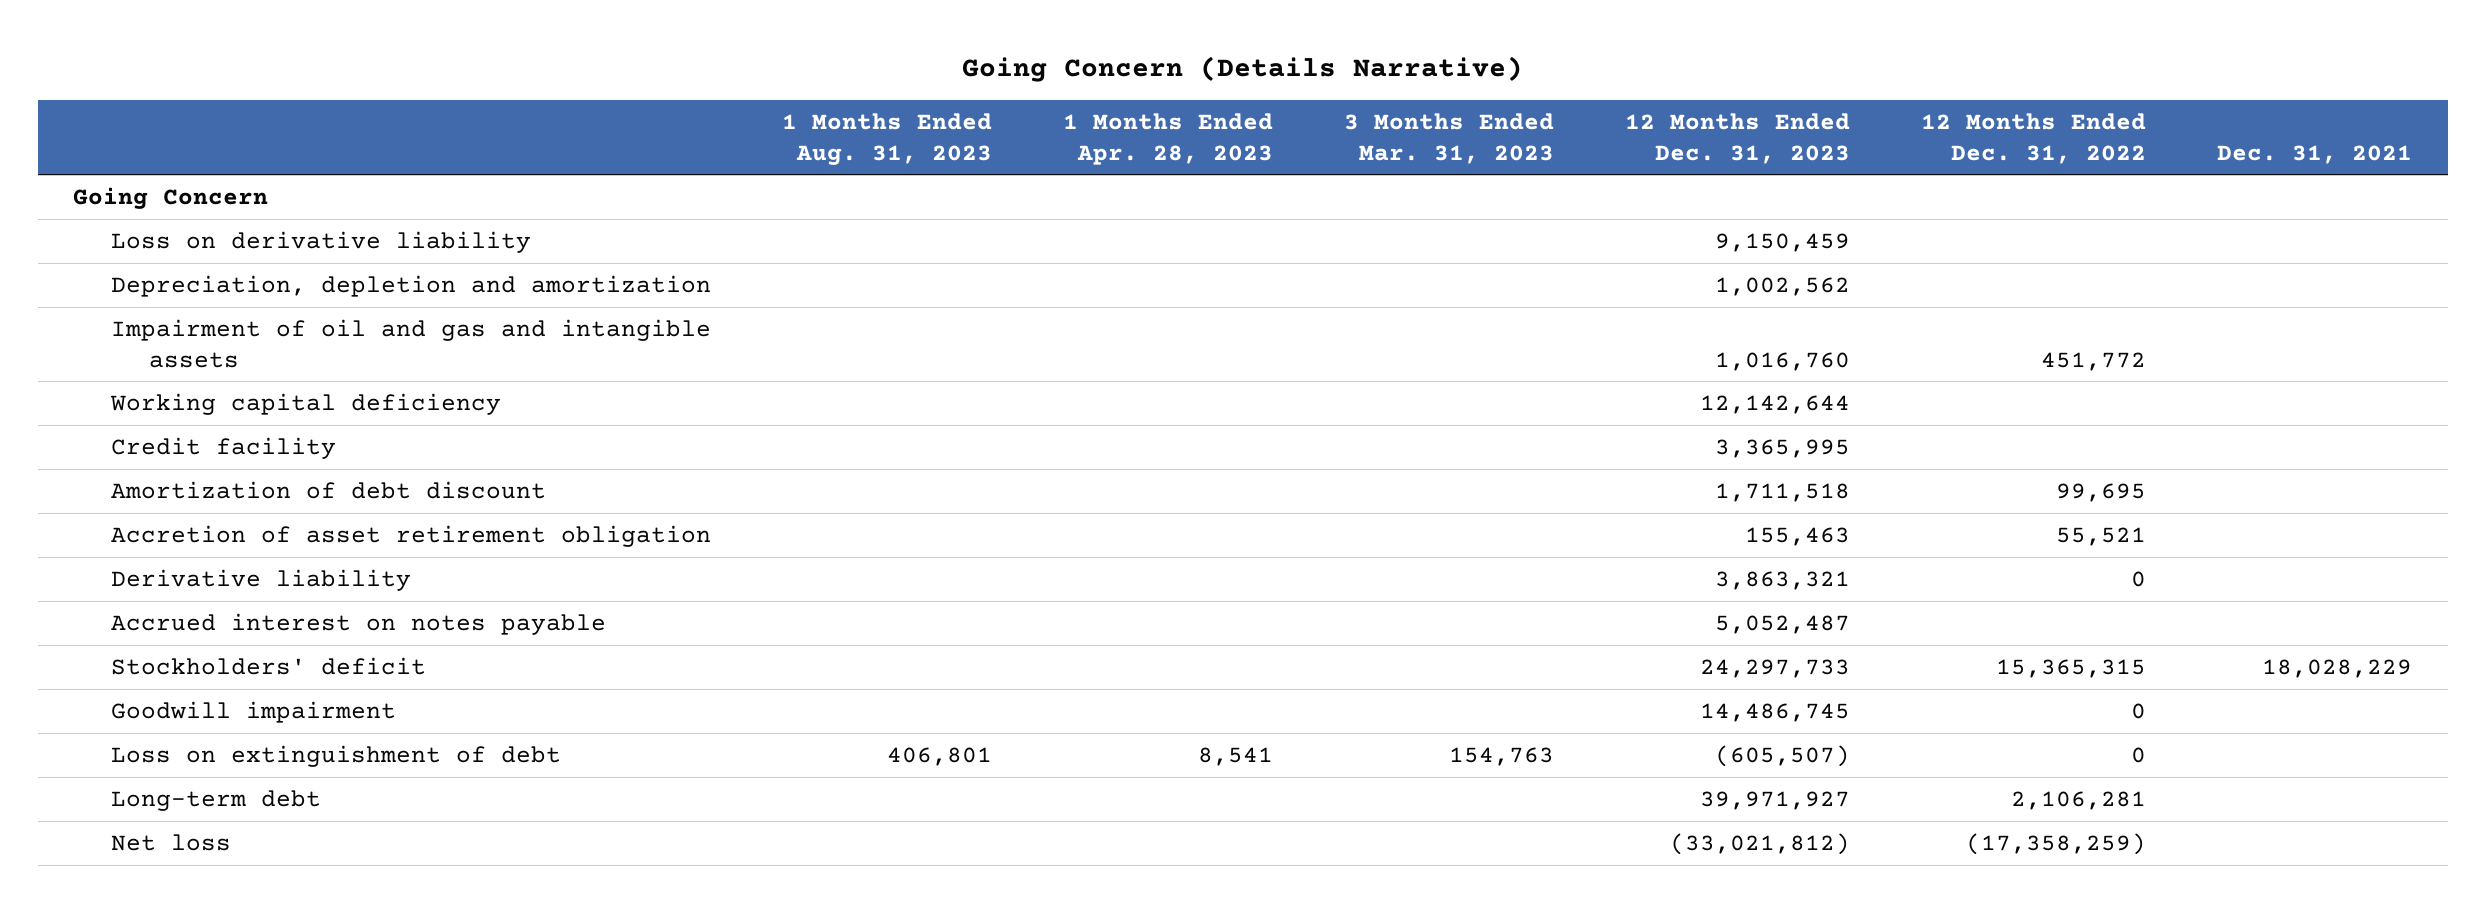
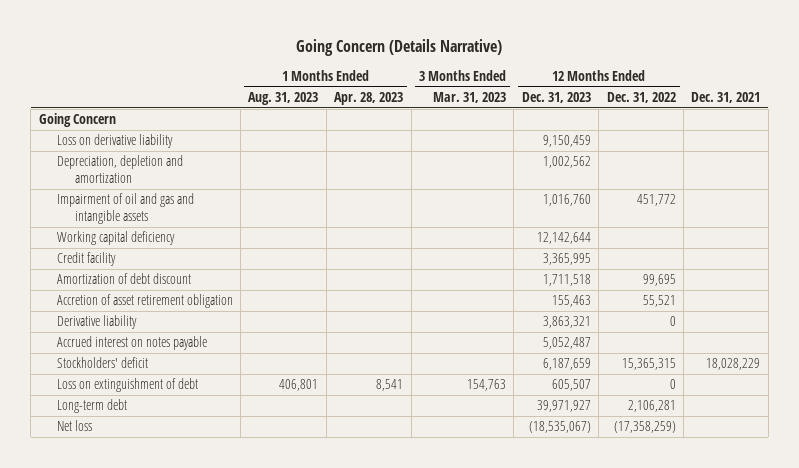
[111,700,397,723] Goodwill impairment -> none
[1700,658,1851,678] 24,297,733 -> [542,358,591,371] 6,187,659
[1715,744,1851,767] (605,507) -> [551,379,591,392] 605,507
[1670,832,1851,855] (33,021,812) -> [528,421,591,434] (18,535,067)

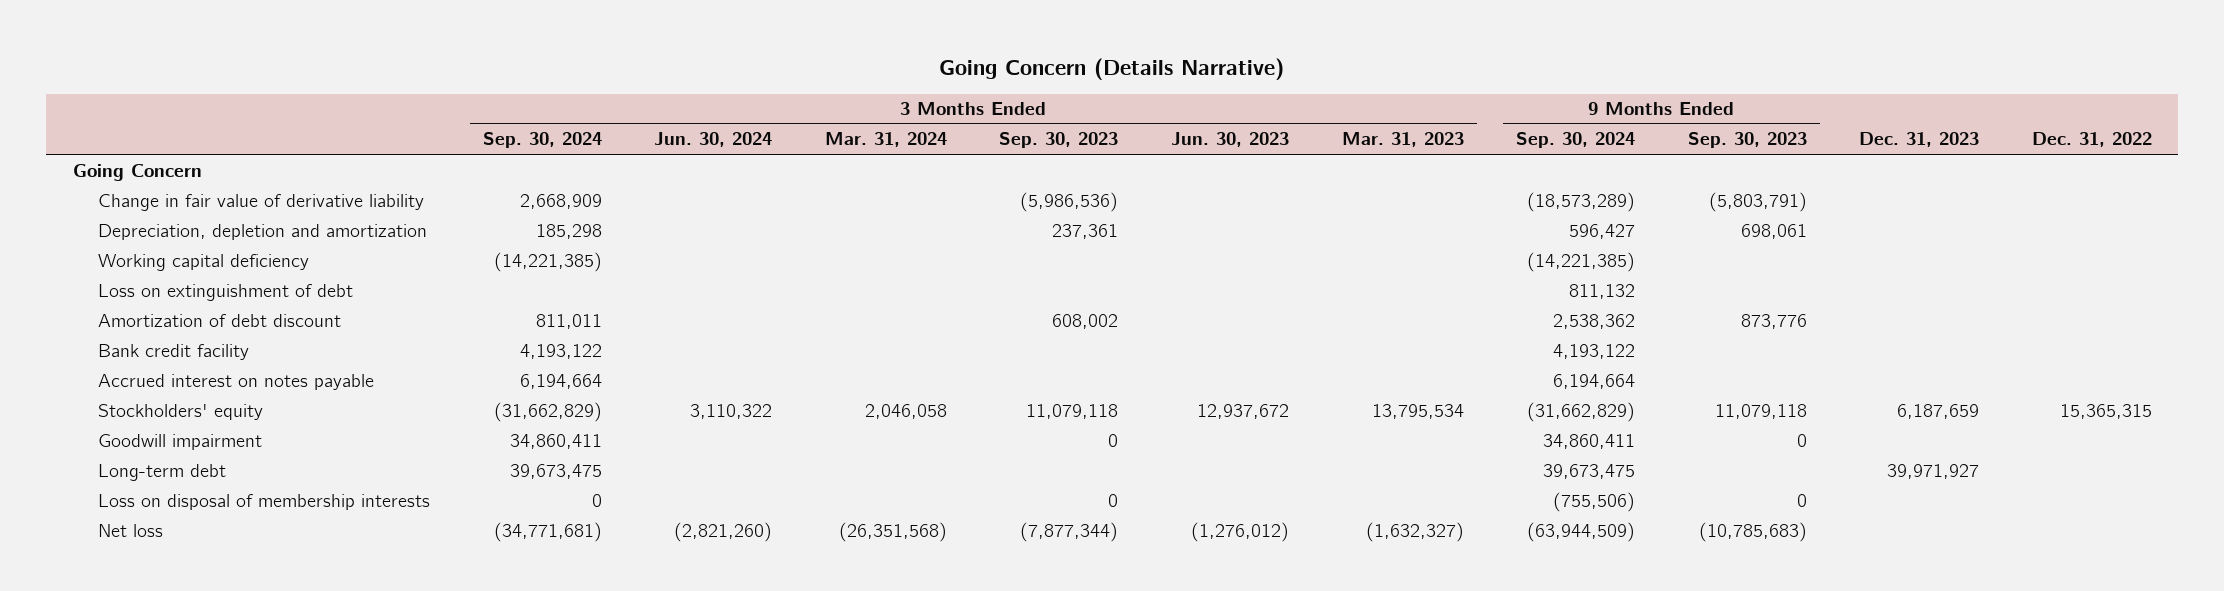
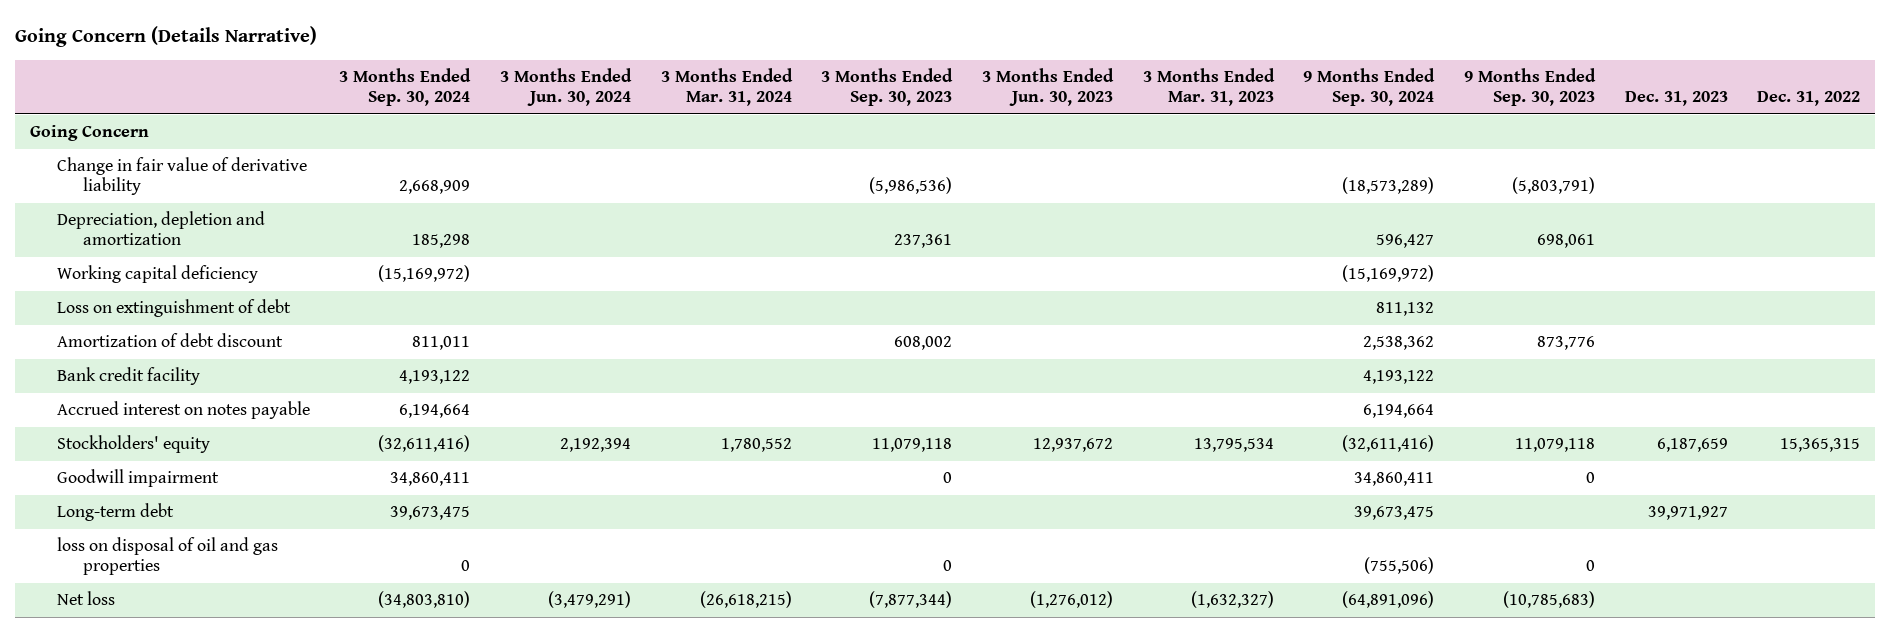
[493,251,602,272] (14,221,385) -> [378,265,471,283] (15,169,972)
[1527,251,1636,272] (14,221,385) -> [1342,265,1435,283] (15,169,972)
[493,401,602,422] (31,662,829) -> [378,435,471,453] (32,611,416)
[690,403,773,419] 3,110,322 -> [559,438,631,453] 2,192,394
[864,403,947,419] 2,046,058 -> [720,438,792,453] 1,780,552
[1527,401,1636,422] (31,662,829) -> [1342,435,1435,453] (32,611,416)
[98,493,431,510] Loss on disposal of membership interests -> [56,537,278,576] loss on disposal of oil and gas properties
[493,521,602,542] (34,771,681) -> [378,591,471,609] (34,803,810)
[674,521,773,542] (2,821,260) -> [547,591,631,609] (3,479,291)
[838,521,947,542] (26,351,568) -> [699,591,792,609] (26,618,215)
[1527,521,1636,542] (63,944,509) -> [1342,591,1435,609] (64,891,096)

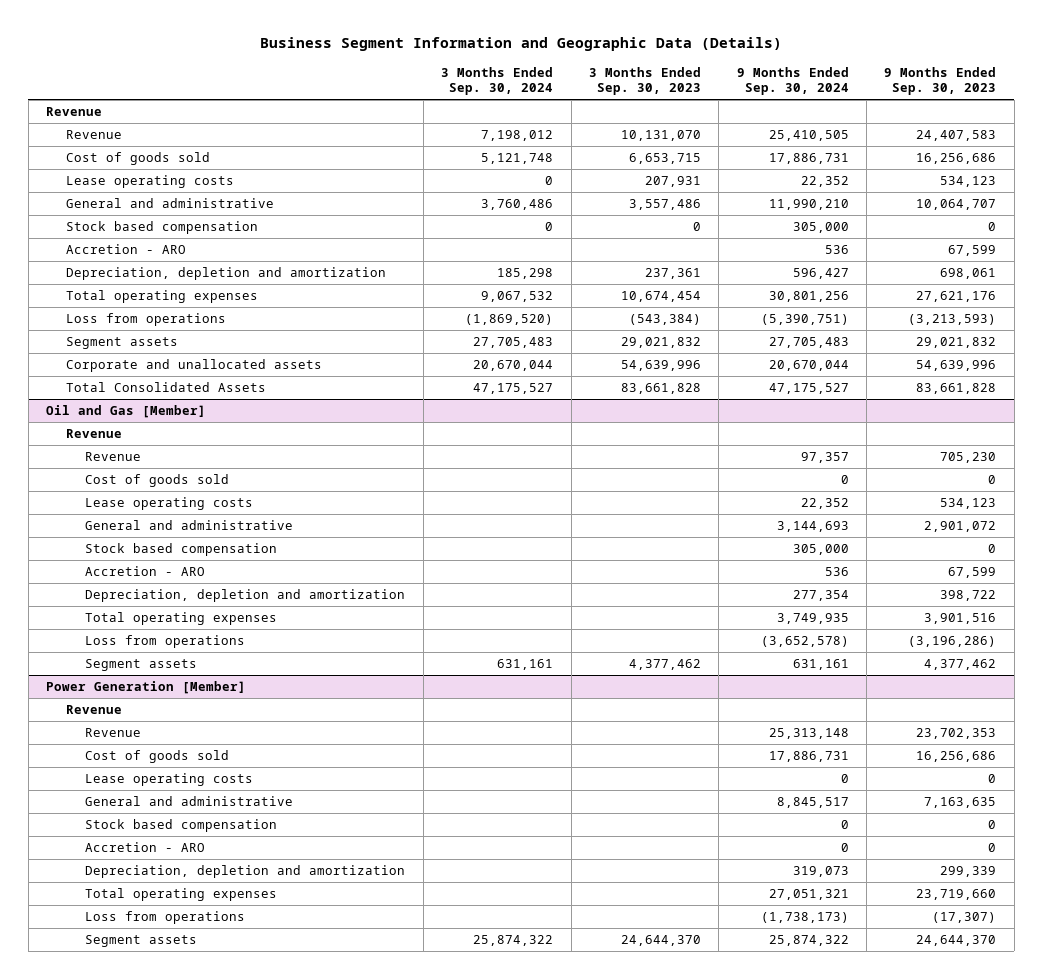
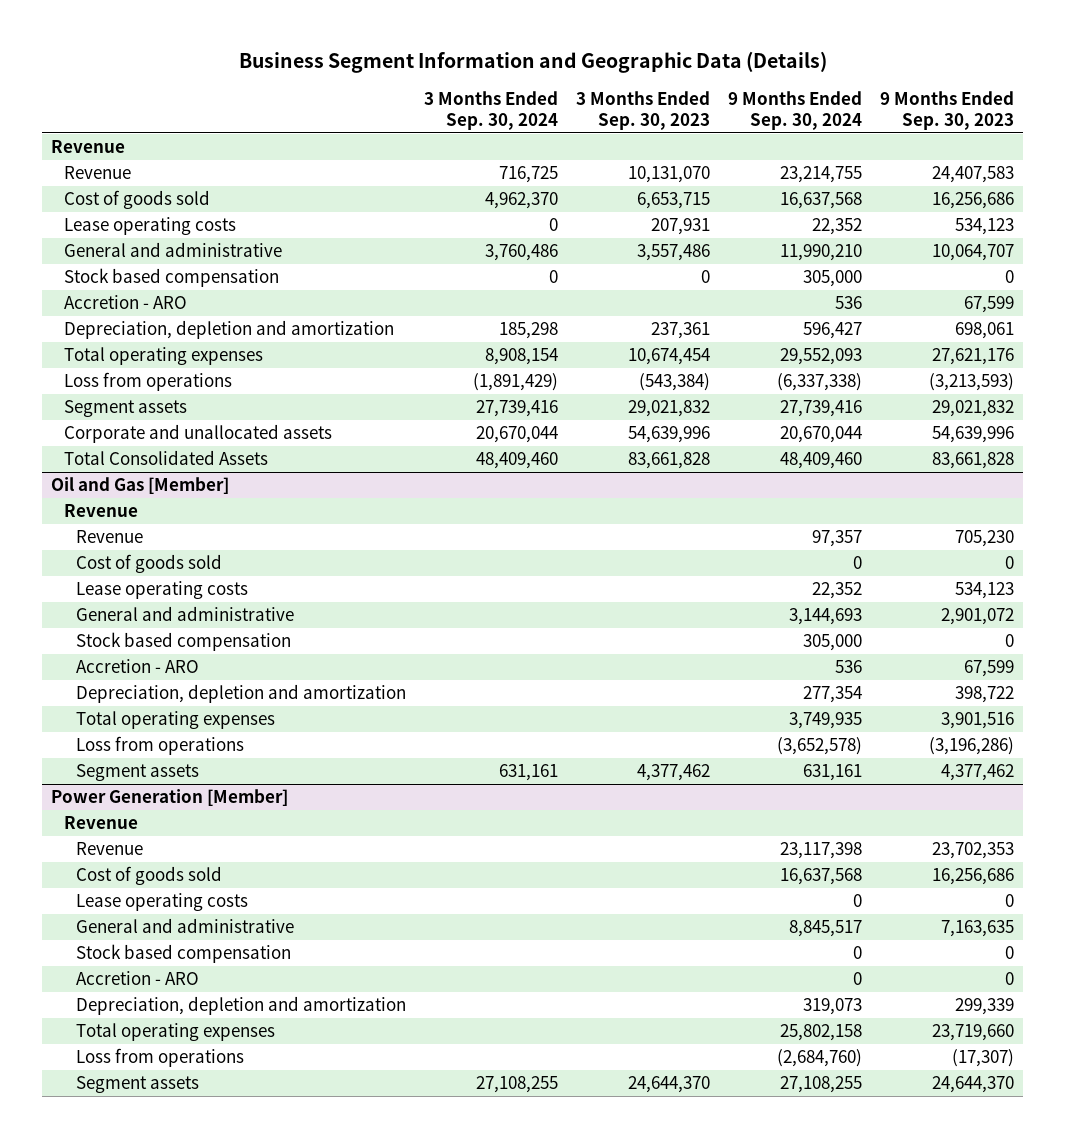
[481,130,554,142] 7,198,012 -> [499,166,559,184] 716,725
[768,130,849,142] 25,410,505 -> [780,166,863,184] 23,214,755
[481,153,554,165] 5,121,748 -> [485,192,559,210] 4,962,370
[768,153,849,165] 17,886,731 -> [780,192,863,210] 16,637,568
[481,291,554,303] 9,067,532 -> [485,348,559,366] 8,908,154
[768,291,849,303] 30,801,256 -> [780,348,863,366] 29,552,093
[465,314,554,326] (1,869,520) -> [473,373,559,392] (1,891,429)
[760,314,849,326] (5,390,751) -> [777,373,863,392] (6,337,338)
[473,337,554,349] 27,705,483 -> [476,400,559,418] 27,739,416
[768,337,849,349] 27,705,483 -> [780,400,863,418] 27,739,416
[473,383,554,395] 47,175,527 -> [476,452,559,470] 48,409,460
[768,383,849,395] 47,175,527 -> [780,452,863,470] 48,409,460
[768,728,849,740] 25,313,148 -> [780,842,863,860] 23,117,398
[768,751,849,763] 17,886,731 -> [780,868,863,886] 16,637,568
[768,889,849,901] 27,051,321 -> [780,1024,863,1042] 25,802,158
[760,912,849,924] (1,738,173) -> [777,1049,863,1068] (2,684,760)
[473,935,554,947] 25,874,322 -> [476,1076,559,1094] 27,108,255
[768,935,849,947] 25,874,322 -> [780,1076,863,1094] 27,108,255

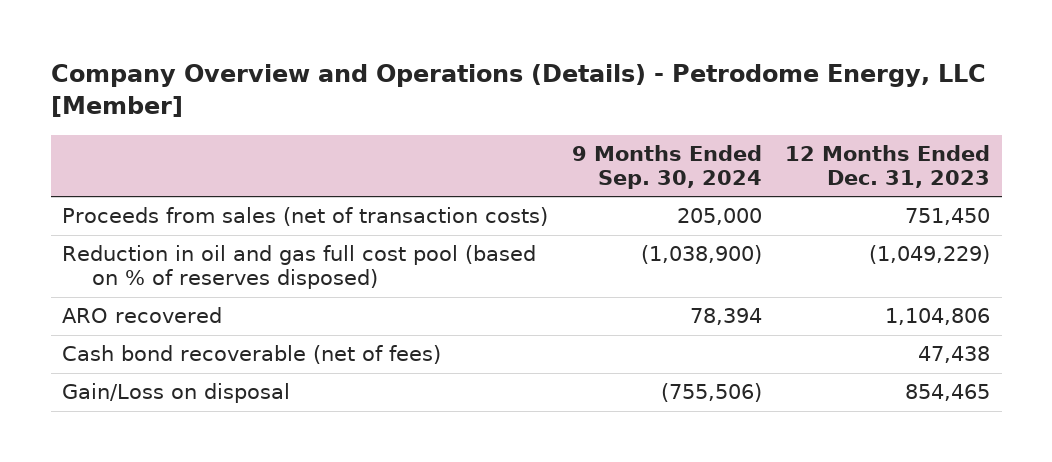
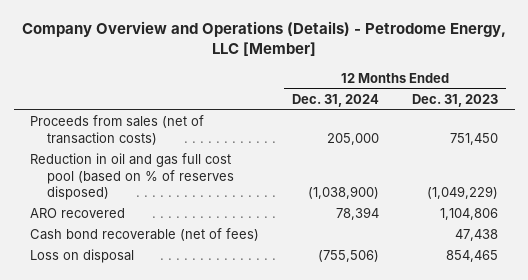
[571,144,762,189] 9 Months Ended Sep. 30, 2024 -> none
none -> [292,94,380,108] Dec. 31, 2024
[62,383,291,404] Gain/Loss on disposal -> [30,249,135,264] Loss on disposal

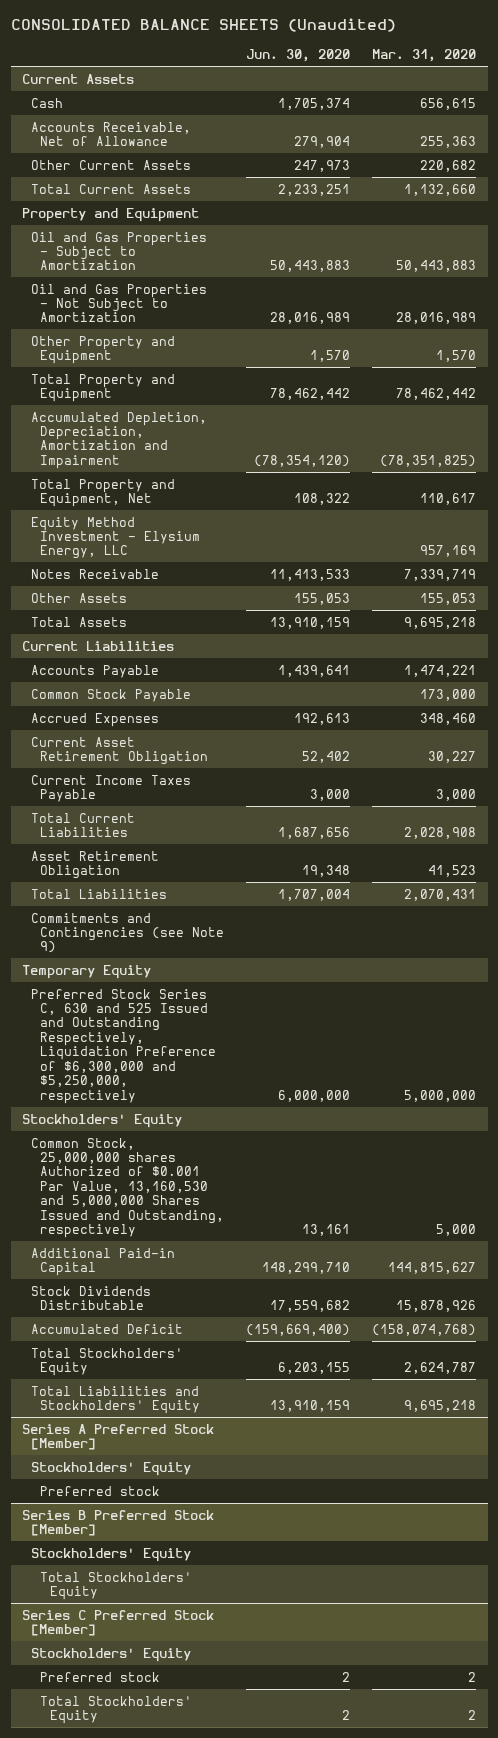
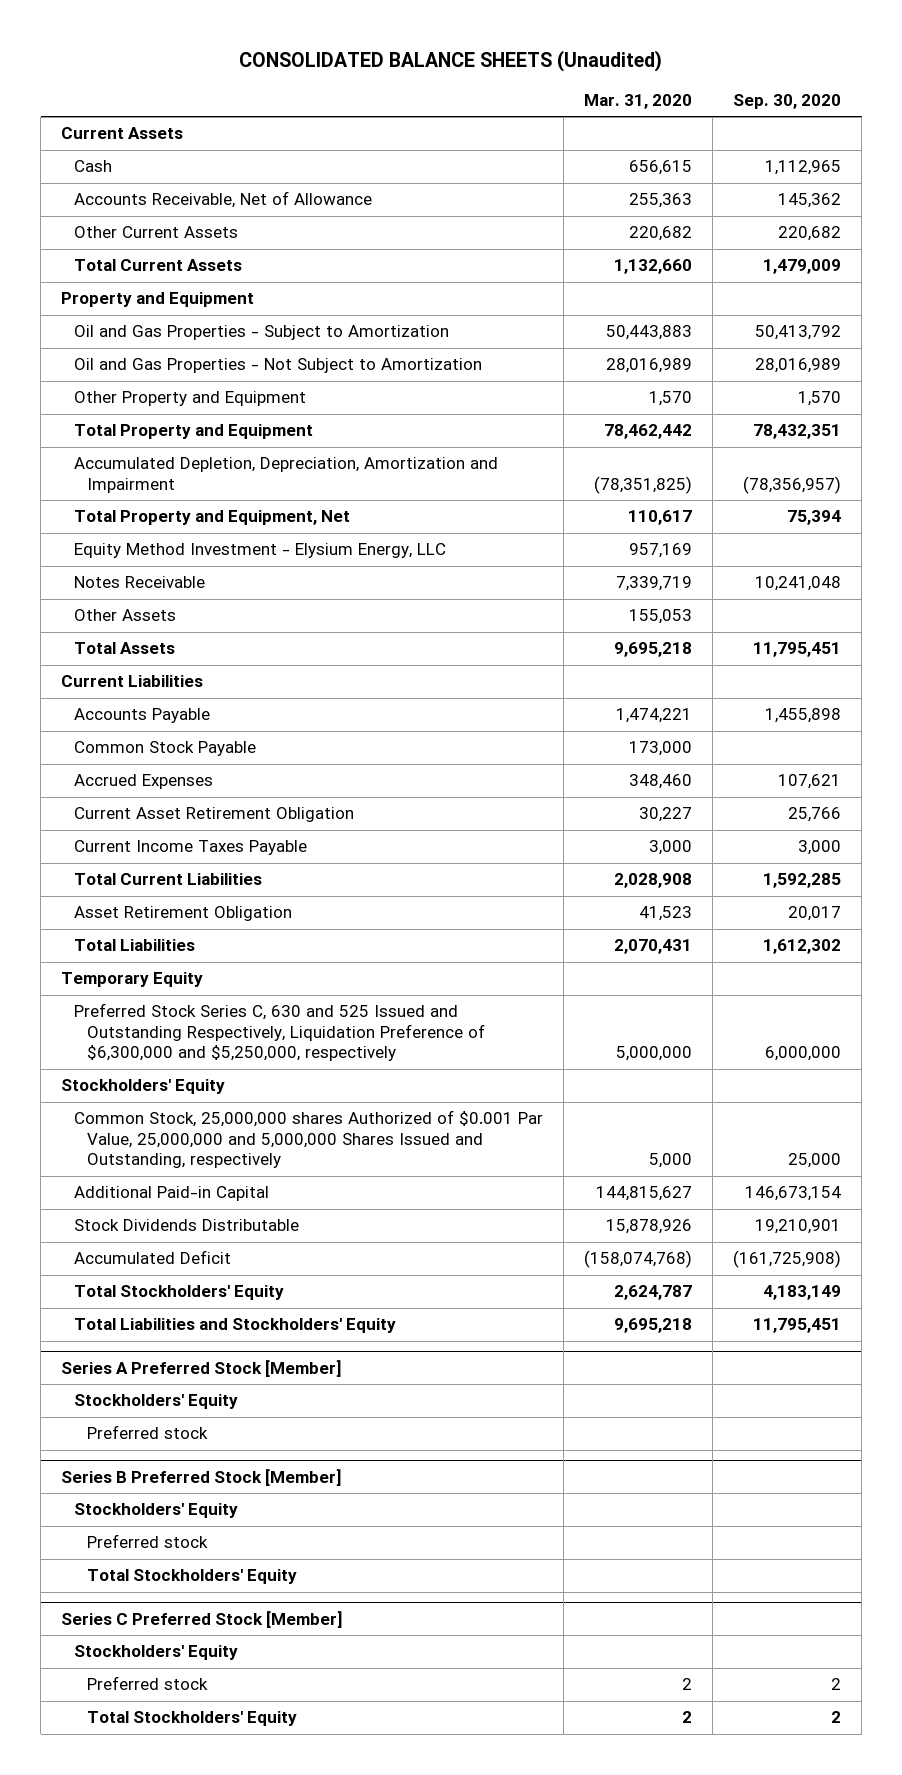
[246,49,351,63] Jun. 30, 2020 -> none
none -> [733,93,842,109] Sep. 30, 2020
[31,912,225,954] Commitments and Contingencies (see Note 9) -> none
[31,1137,225,1239] Common Stock, 25,000,000 shares Authorized of $0.001 Par Value, 13,160,530 and 5,000,000 Shares Issued and Outstanding, respectively -> [74,1110,544,1169] Common Stock, 25,000,000 shares Authorized of $0.001 Par Value, 25,000,000 and 5,000,000 Shares Issued and Outstanding, respectively
none -> [87,1534,209,1549] Preferred stock

